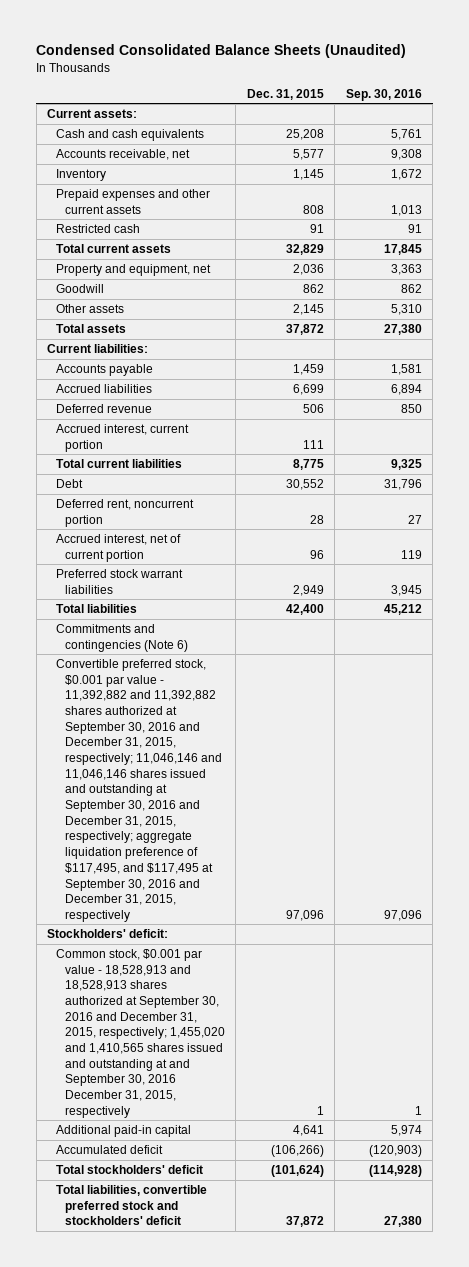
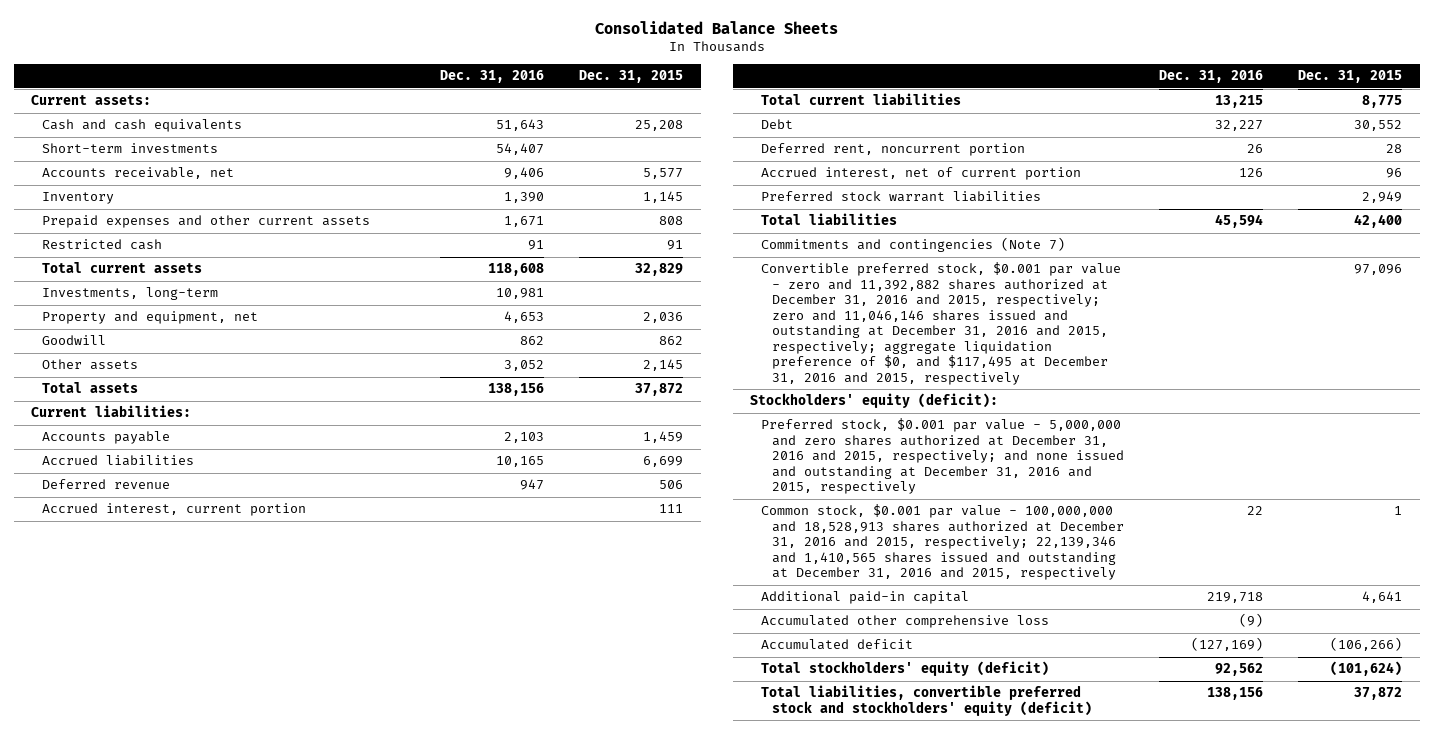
[36,44,407,59] Condensed Consolidated Balance Sheets (Unaudited) -> [594,20,838,34] Consolidated Balance Sheets
[345,88,422,101] Sep. 30, 2016 -> none
none -> [440,70,545,84] Dec. 31, 2016
none -> [42,143,219,154] Short-term investments
none -> [42,287,219,301] Investments, long-term
[55,623,188,652] Commitments and contingencies (Note 6) -> [761,237,1066,253] Commitments and contingencies (Note 7)
[55,658,222,922] Convertible preferred stock, $0.001 par value - 11,392,882 and 11,392,882 shares authorized at September 30, 2016 and December 31, 2015, respectively; 11,046,146 and 11,046,146 shares issued and outstanding at September 30, 2016 and December 31, 2015, respectively; aggregate liquidation preference of $117,495, and $117,495 at September 30, 2016 and December 31, 2015, respectively -> [761,262,1122,385] Convertible preferred stock, $0.001 par value - zero and 11,392,882 shares authorized at December 31, 2016 and 2015, respectively; zero and 11,046,146 shares issued and outstanding at December 31, 2016 and 2015, respectively; aggregate liquidation preference of $0, and $117,495 at December 31, 2016 and 2015, respectively
[47,928,169,938] Stockholders' deficit: -> [750,393,999,409] Stockholders' equity (deficit):
none -> [761,418,1125,495] Preferred stock, $0.001 par value - 5,000,000 and zero shares authorized at December 31, 2016 and 2015, respectively; and none issued and outstanding at December 31, 2016 and 2015, respectively
[55,948,225,1118] Common stock, $0.001 par value - 18,528,913 and 18,528,913 shares authorized at September 30, 2016 and December 31, 2015, respectively; 1,455,020 and 1,410,565 shares issued and outstanding at and September 30, 2016 December 31, 2015, respectively -> [761,504,1125,581] Common stock, $0.001 par value - 100,000,000 and 18,528,913 shares authorized at December 31, 2016 and 2015, respectively; 22,139,346 and 1,410,565 shares issued and outstanding at December 31, 2016 and 2015, respectively
none -> [761,615,1050,629] Accumulated other comprehensive loss
[55,1164,203,1174] Total stockholders' deficit -> [761,661,1050,677] Total stockholders' equity (deficit)
[55,1184,207,1226] Total liabilities, convertible preferred stock and stockholders' deficit -> [761,685,1093,716] Total liabilities, convertible preferred stock and stockholders' equity (deficit)

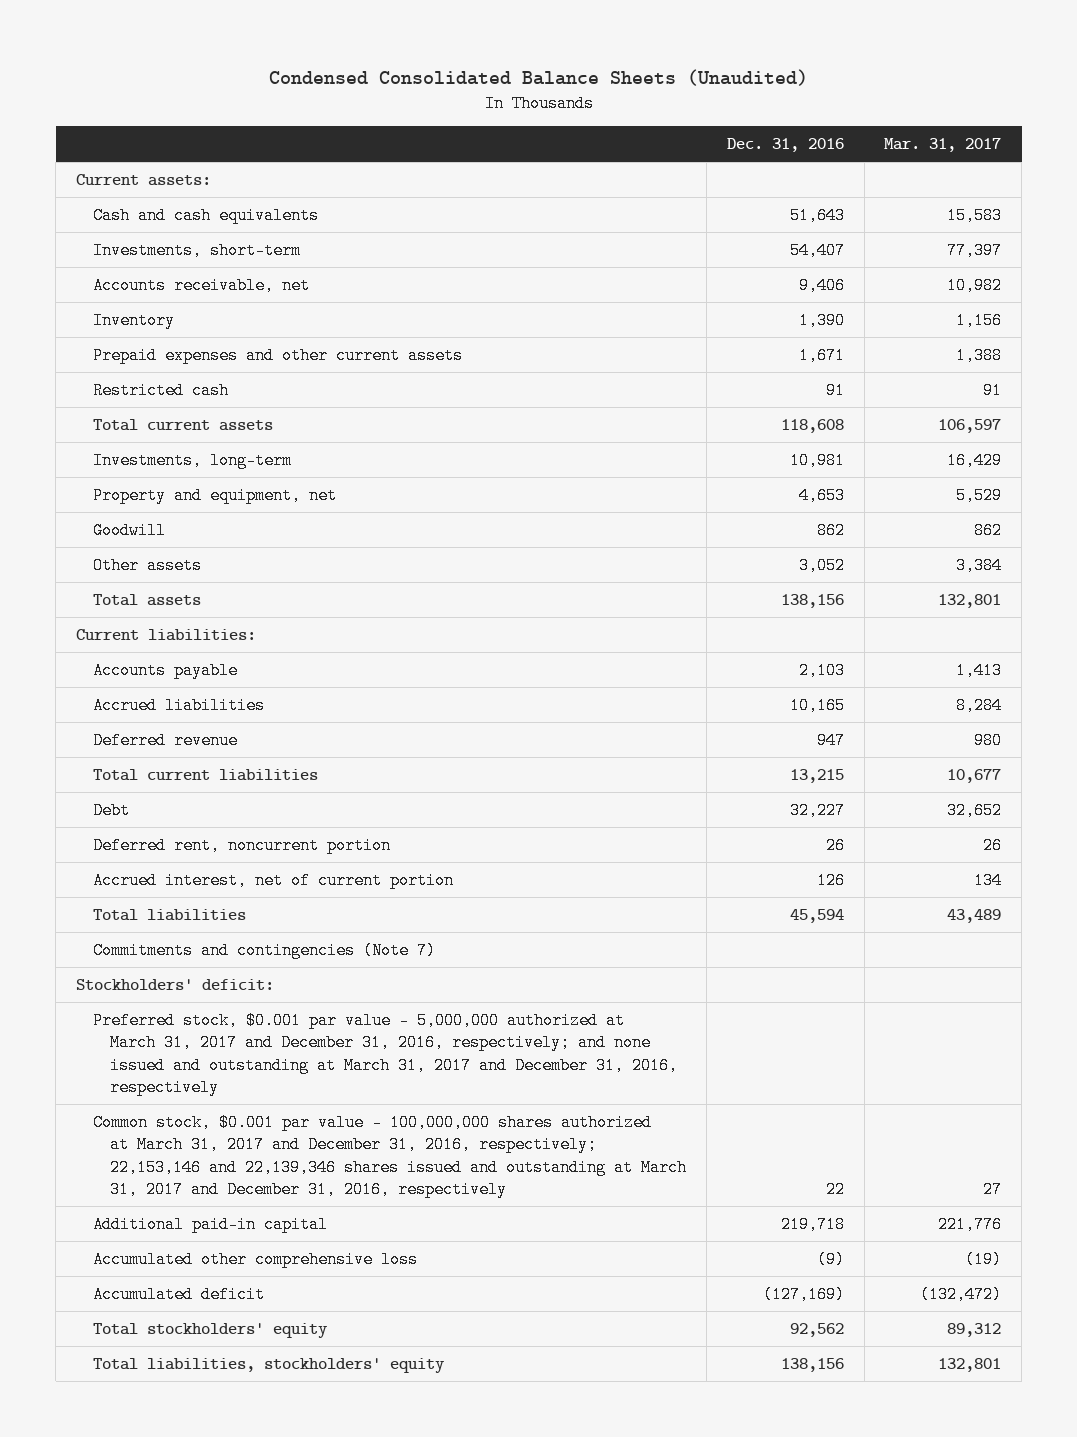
[594,20,838,34] Consolidated Balance Sheets -> [268,68,808,86] Condensed Consolidated Balance Sheets (Unaudited)
[579,70,684,84] Dec. 31, 2015 -> none
none -> [884,137,1002,152] Mar. 31, 2017
[42,143,219,154] Short-term investments -> [93,242,302,260] Investments, short-term
[42,503,307,517] Accrued interest, current portion -> none
[761,191,1042,203] Preferred stock warrant liabilities -> none
[761,262,1122,385] Convertible preferred stock, $0.001 par value - zero and 11,392,882 shares authorized at December 31, 2016 and 2015, respectively; zero and 11,046,146 shares issued and outstanding at December 31, 2016 and 2015, respectively; aggregate liquidation preference of $0, and $117,495 at December 31, 2016 and 2015, respectively -> none
[750,393,999,409] Stockholders' equity (deficit): -> [75,979,274,991] Stockholders' deficit:
[761,418,1125,495] Preferred stock, $0.001 par value - 5,000,000 and zero shares authorized at December 31, 2016 and 2015, respectively; and none issued and outstanding at December 31, 2016 and 2015, respectively -> [93,1012,679,1096] Preferred stock, $0.001 par value - 5,000,000 authorized at March 31, 2017 and December 31, 2016, respectively; and none issued and outstanding at March 31, 2017 and December 31, 2016, respectively
[761,504,1125,581] Common stock, $0.001 par value - 100,000,000 and 18,528,913 shares authorized at December 31, 2016 and 2015, respectively; 22,139,346 and 1,410,565 shares issued and outstanding at December 31, 2016 and 2015, respectively -> [93,1114,688,1198] Common stock, $0.001 par value - 100,000,000 shares authorized at March 31, 2017 and December 31, 2016, respectively; 22,153,146 and 22,139,346 shares issued and outstanding at March 31, 2017 and December 31, 2016, respectively
[761,661,1050,677] Total stockholders' equity (deficit) -> [93,1323,329,1339] Total stockholders' equity
[761,685,1093,716] Total liabilities, convertible preferred stock and stockholders' equity (deficit) -> [93,1358,446,1374] Total liabilities, stockholders' equity

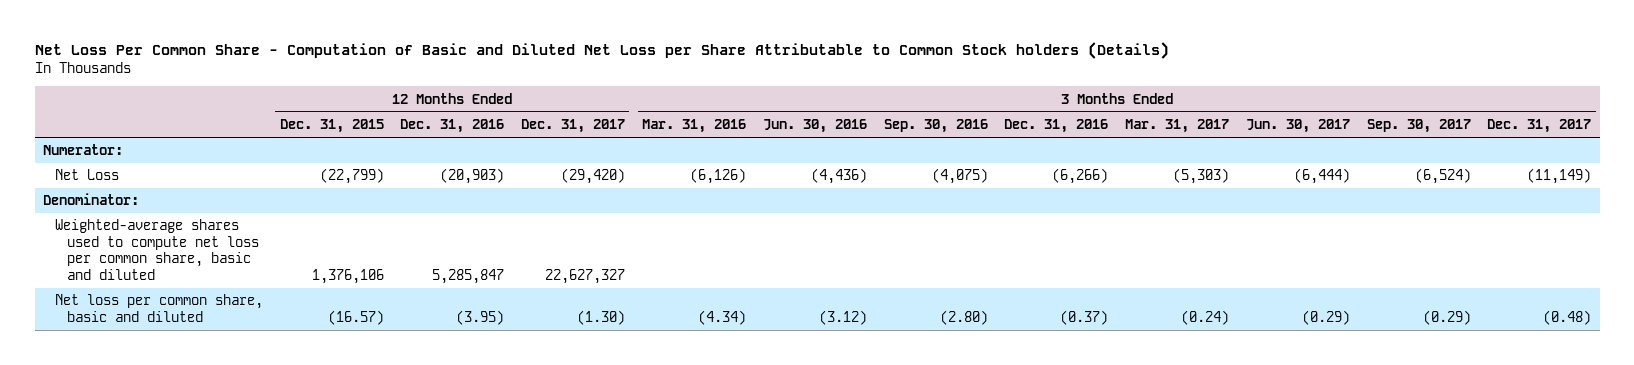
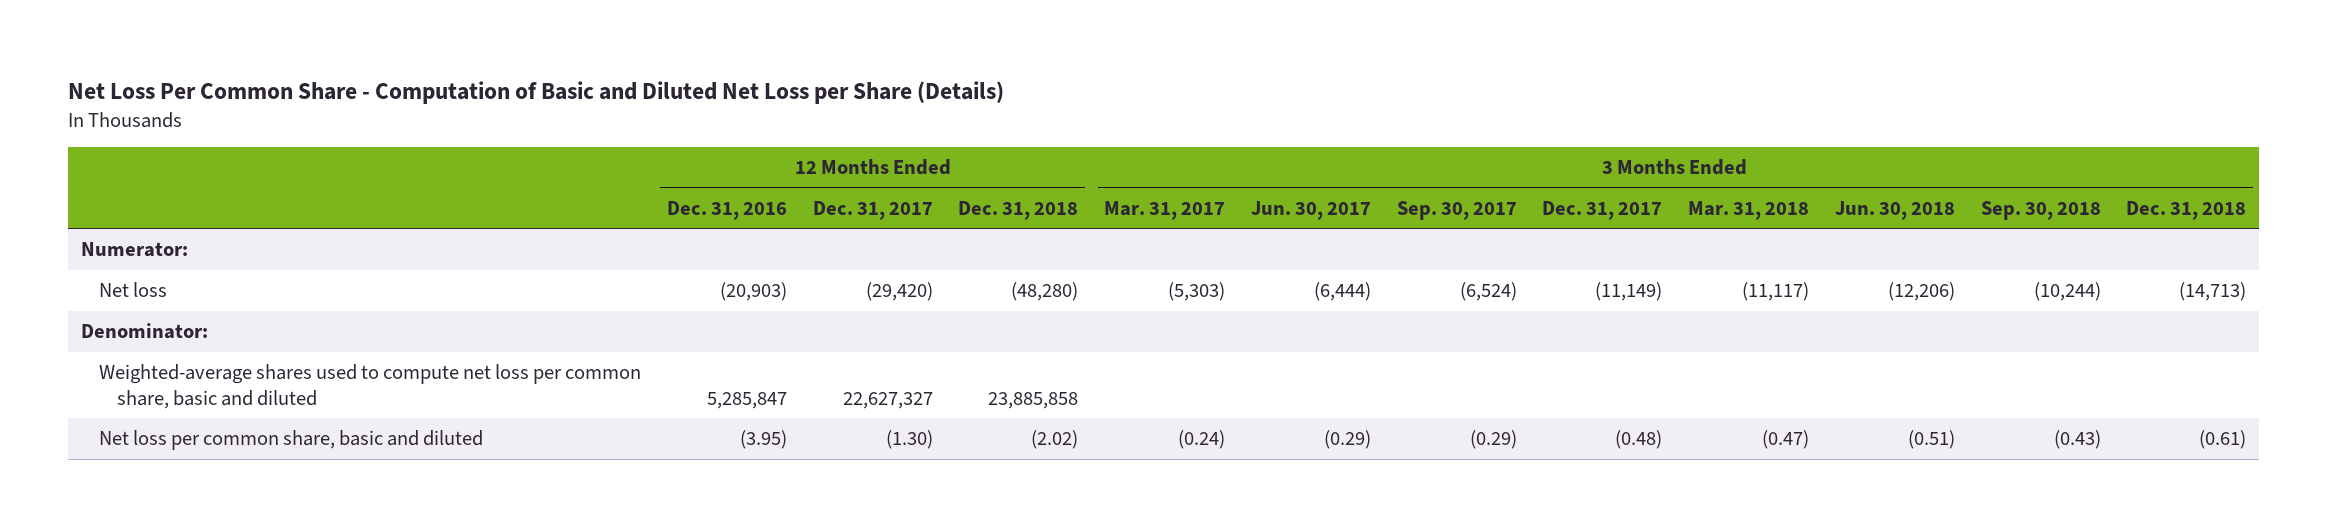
[34,42,1169,60] Net Loss Per Common Share - Computation of Basic and Diluted Net Loss per Share Attributable to Common Stock holders (Details) -> [67,81,1004,105] Net Loss Per Common Share - Computation of Basic and Diluted Net Loss per Share (Details)
[279,118,384,133] Dec. 31, 2015 -> none
[641,118,746,133] Mar. 31, 2016 -> none
[762,118,867,133] Jun. 30, 2016 -> none
[883,118,988,133] Sep. 30, 2016 -> none
[1004,118,1109,133] Dec. 31, 2016 -> none
none -> [958,200,1079,220] Dec. 31, 2018
none -> [1688,200,1810,220] Mar. 31, 2018
none -> [1834,200,1955,220] Jun. 30, 2018
none -> [1980,200,2101,220] Sep. 30, 2018
none -> [2126,200,2247,220] Dec. 31, 2018
[54,169,119,181] Net Loss -> [98,282,167,298] Net loss

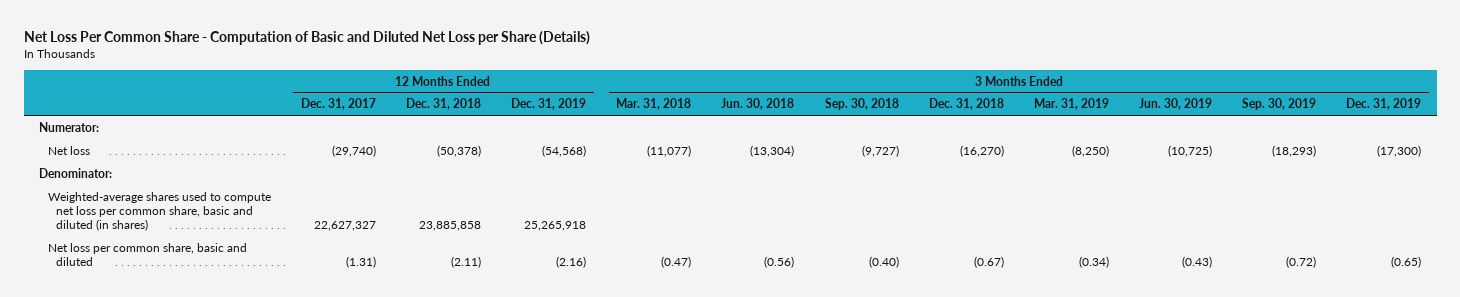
[666,200,787,220] Dec. 31, 2016 -> none
[1104,200,1226,220] Mar. 31, 2017 -> none
[1250,200,1371,220] Jun. 30, 2017 -> none
[1396,200,1517,220] Sep. 30, 2017 -> none
[1542,200,1663,220] Dec. 31, 2017 -> none
none -> [511,98,587,111] Dec. 31, 2019
none -> [1033,98,1109,111] Mar. 31, 2019
none -> [1139,98,1213,111] Jun. 30, 2019
none -> [1242,98,1317,111] Sep. 30, 2019
none -> [1346,98,1422,111] Dec. 31, 2019
[865,282,933,302] (29,420) -> [331,144,376,157] (29,740)
[1011,282,1079,302] (48,280) -> [436,144,481,157] (50,378)
[1742,282,1810,302] (11,117) -> [647,144,692,157] (11,077)
[1887,282,1955,302] (12,206) -> [750,144,795,157] (13,304)
[2033,282,2101,302] (10,244) -> [861,144,899,157] (9,727)
[2179,282,2247,302] (14,713) -> [959,144,1004,157] (16,270)
[98,364,641,409] Weighted-average shares used to compute net loss per common share, basic and diluted -> [47,191,271,231] Weighted-average shares used to compute net loss per common share, basic and diluted (in shares)
[885,430,933,450] (1.30) -> [345,255,376,268] (1.31)
[1031,430,1079,450] (2.02) -> [450,255,481,268] (2.11)
[1907,430,1955,450] (0.51) -> [764,255,795,268] (0.56)
[2053,430,2101,450] (0.43) -> [868,255,899,268] (0.40)
[2199,430,2247,450] (0.61) -> [973,255,1004,268] (0.67)

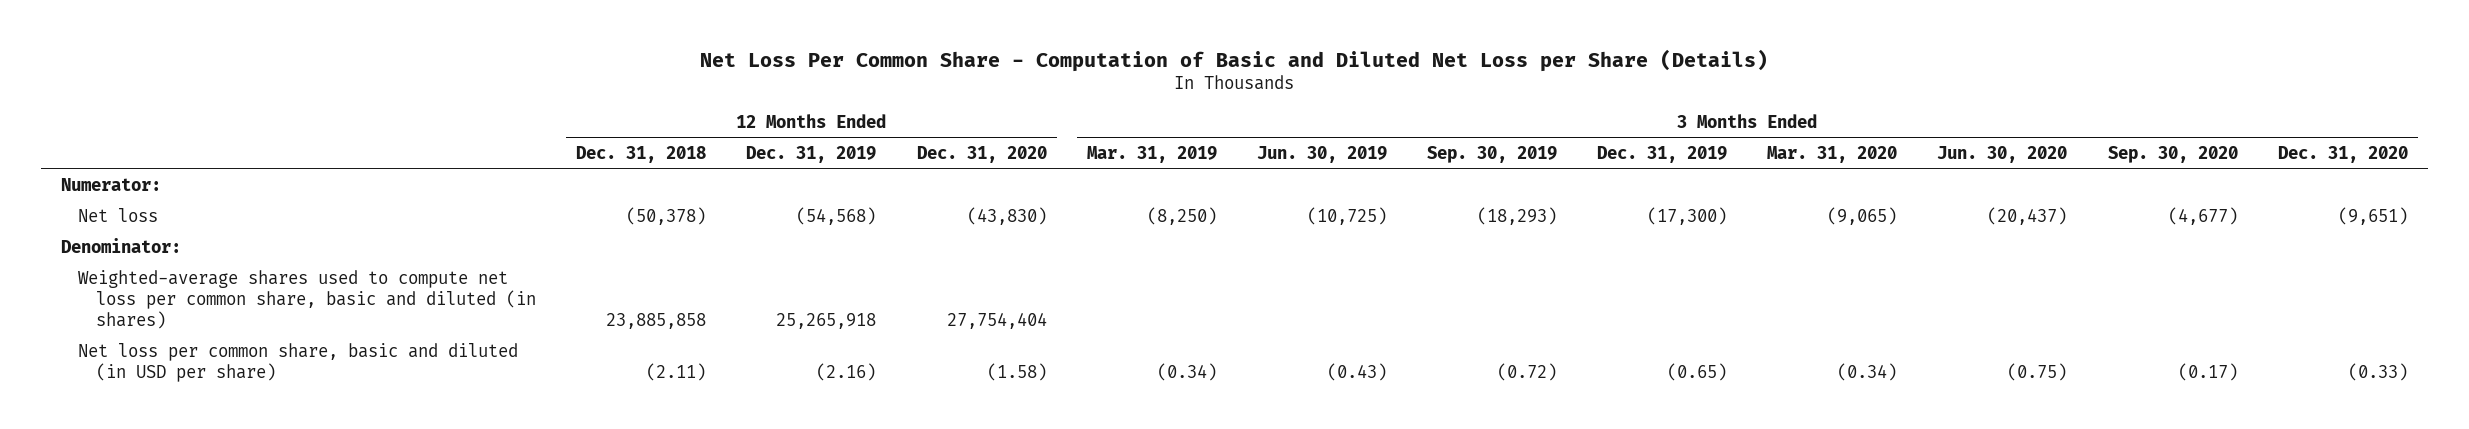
[300,98,376,111] Dec. 31, 2017 -> none
[616,98,692,111] Mar. 31, 2018 -> none
[721,98,795,111] Jun. 30, 2018 -> none
[824,98,899,111] Sep. 30, 2018 -> none
[928,98,1004,111] Dec. 31, 2018 -> none
none -> [916,145,1047,163] Dec. 31, 2020
none -> [1767,145,1898,163] Mar. 31, 2020
none -> [1937,145,2068,163] Jun. 30, 2020
none -> [2107,145,2238,163] Sep. 30, 2020
none -> [2277,145,2408,163] Dec. 31, 2020
[47,242,247,266] Net loss per common share, basic and diluted -> [78,343,519,383] Net loss per common share, basic and diluted (in USD per share)

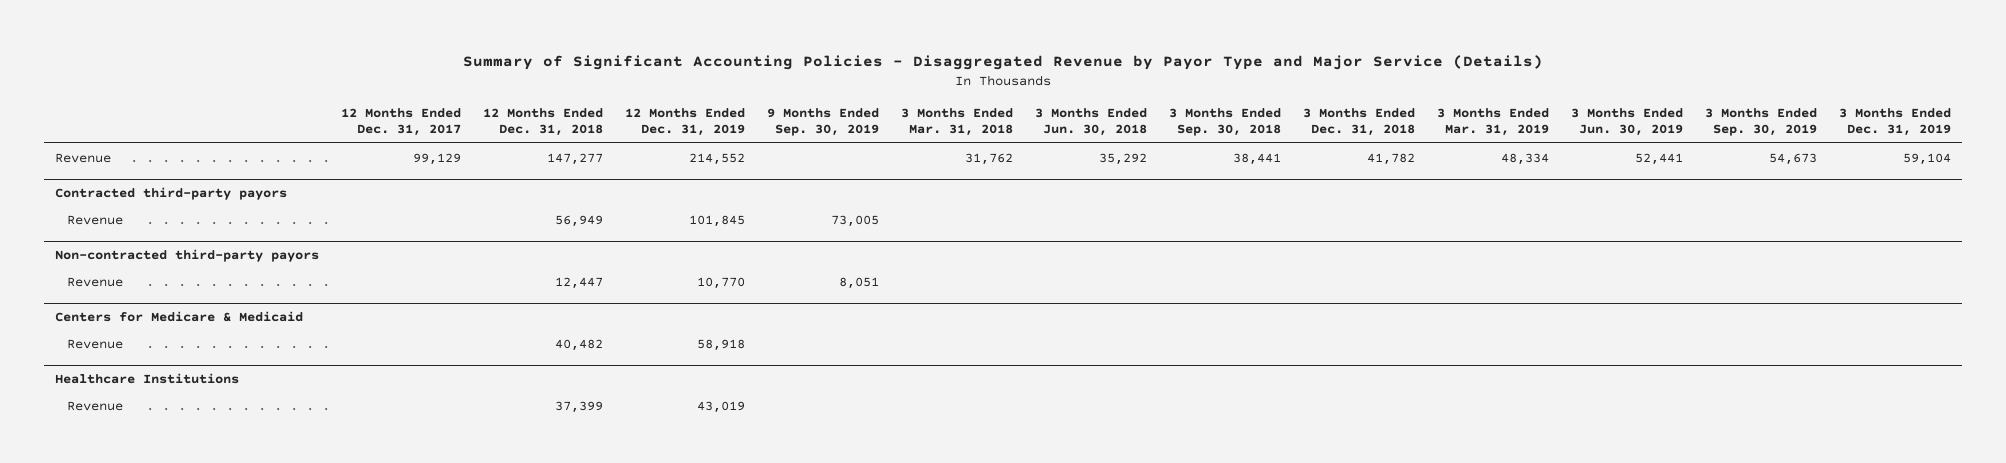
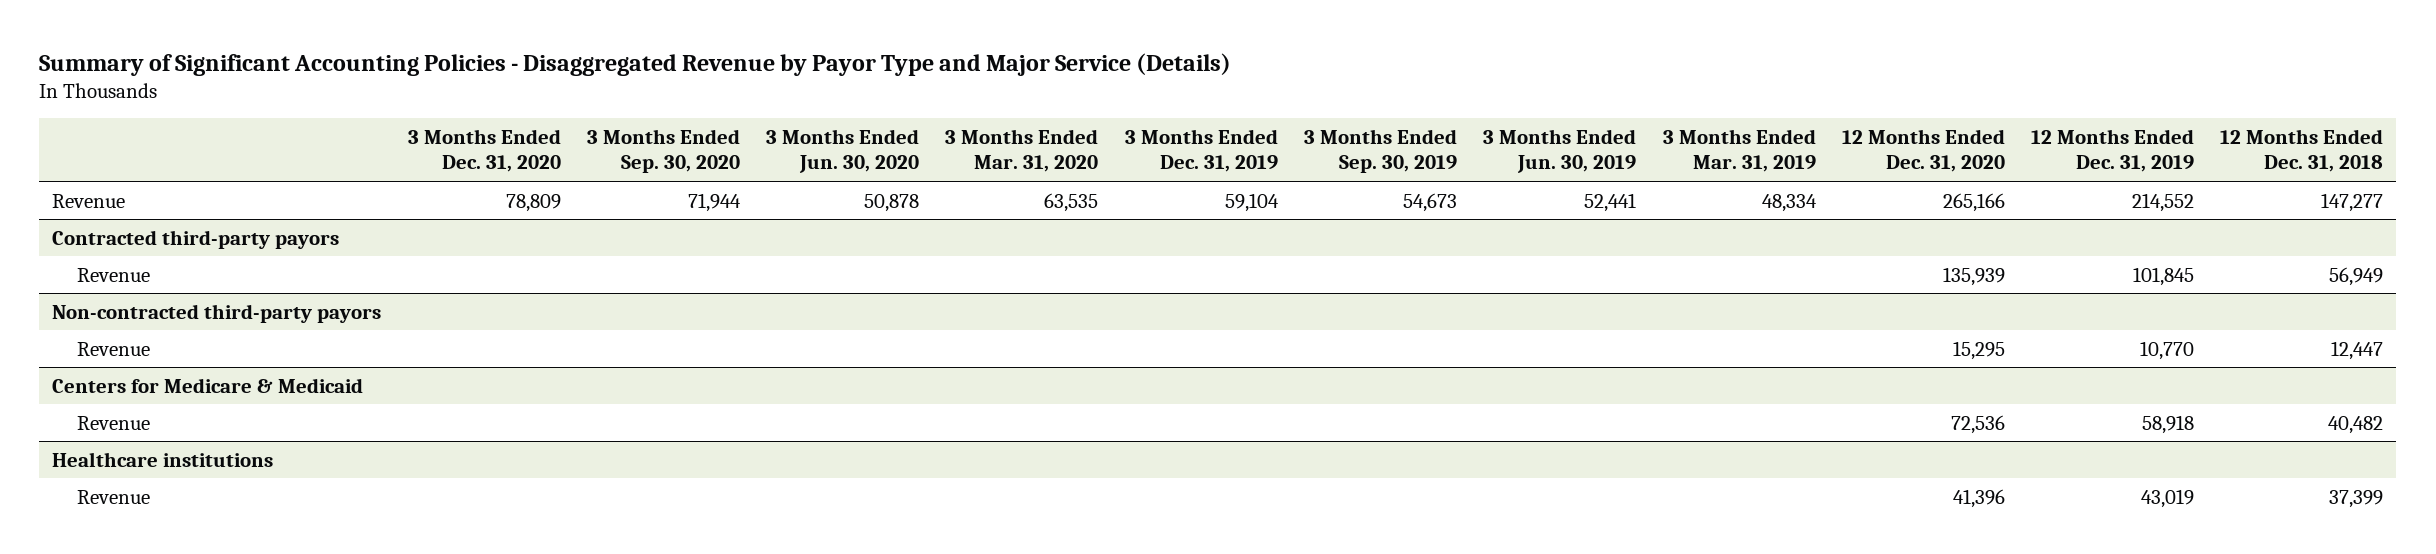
[340,107,461,137] 12 Months Ended Dec. 31, 2017 -> none
[766,107,879,137] 9 Months Ended Sep. 30, 2019 -> none
[900,107,1013,137] 3 Months Ended Mar. 31, 2018 -> none
[1034,107,1147,137] 3 Months Ended Jun. 30, 2018 -> none
[1168,107,1281,137] 3 Months Ended Sep. 30, 2018 -> none
[1302,107,1415,137] 3 Months Ended Dec. 31, 2018 -> none
none -> [407,128,561,173] 3 Months Ended Dec. 31, 2020
none -> [586,128,740,174] 3 Months Ended Sep. 30, 2020
none -> [766,128,920,174] 3 Months Ended Jun. 30, 2020
none -> [945,128,1099,173] 3 Months Ended Mar. 31, 2020
none -> [1841,128,2005,173] 12 Months Ended Dec. 31, 2020
[55,373,240,385] Healthcare Institutions -> [52,451,274,467] Healthcare institutions

